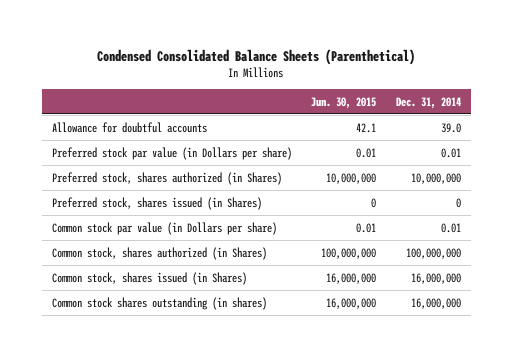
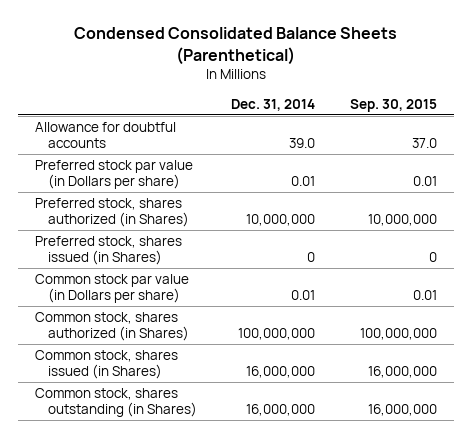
[311,96,377,109] Jun. 30, 2015 -> none
none -> [349,98,437,112] Sep. 30, 2015
[51,296,267,310] Common stock shares outstanding (in shares) -> [35,387,197,418] Common stock, shares outstanding (in Shares)

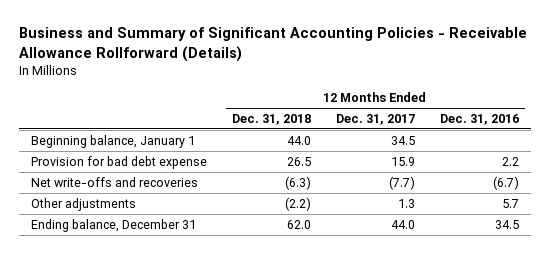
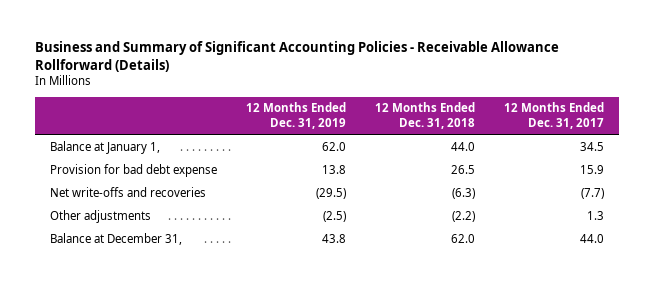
[439,113,519,125] Dec. 31, 2016 -> none
none -> [245,102,346,129] 12 Months Ended Dec. 31, 2019
[31,134,196,148] Beginning balance, January 1 -> [49,140,160,154] Balance at January 1,
[31,218,197,232] Ending balance, December 31 -> [49,232,182,245] Balance at December 31,

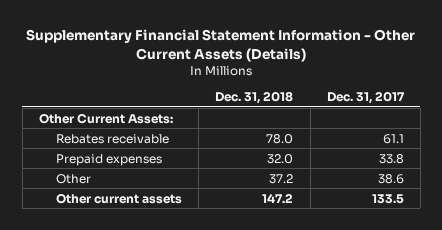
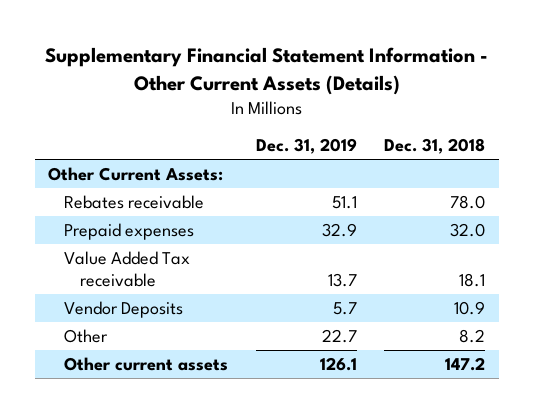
[326,90,405,104] Dec. 31, 2017 -> none
none -> [255,138,357,155] Dec. 31, 2019
none -> [64,250,191,288] Value Added Tax receivable
none -> [64,300,184,318] Vendor Deposits
[269,173,294,184] 37.2 -> [458,328,485,343] 8.2

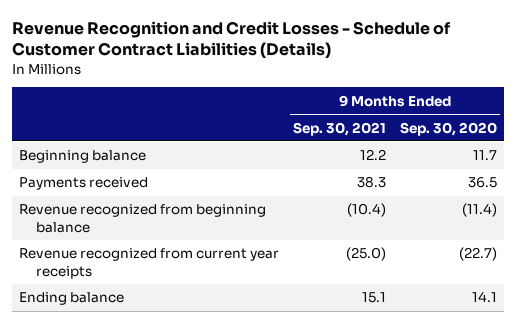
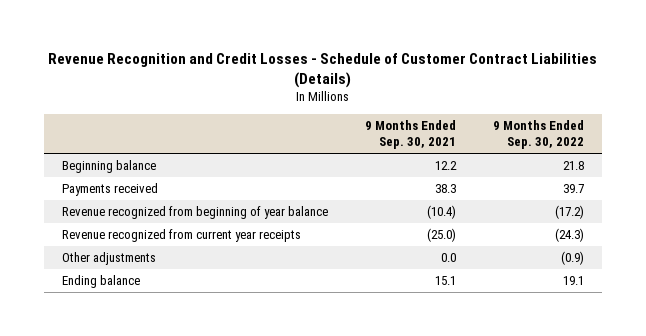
[399,121,497,136] Sep. 30, 2020 -> none
none -> [492,120,584,150] 9 Months Ended Sep. 30, 2022
[19,204,267,233] Revenue recognized from beginning balance -> [62,206,329,220] Revenue recognized from beginning of year balance
none -> [62,252,157,266] Other adjustments

